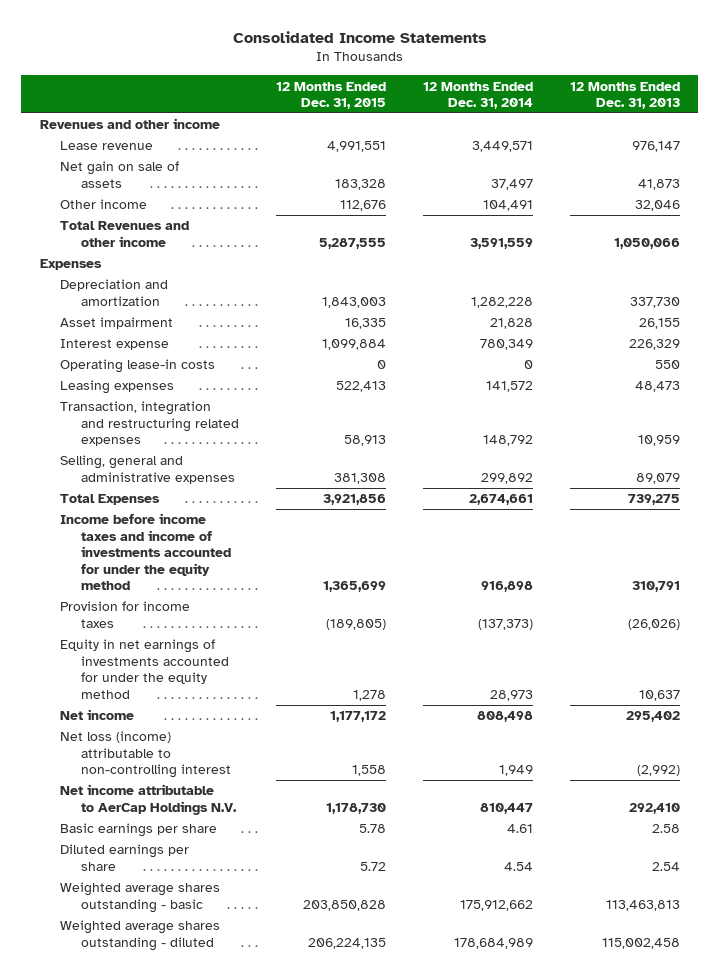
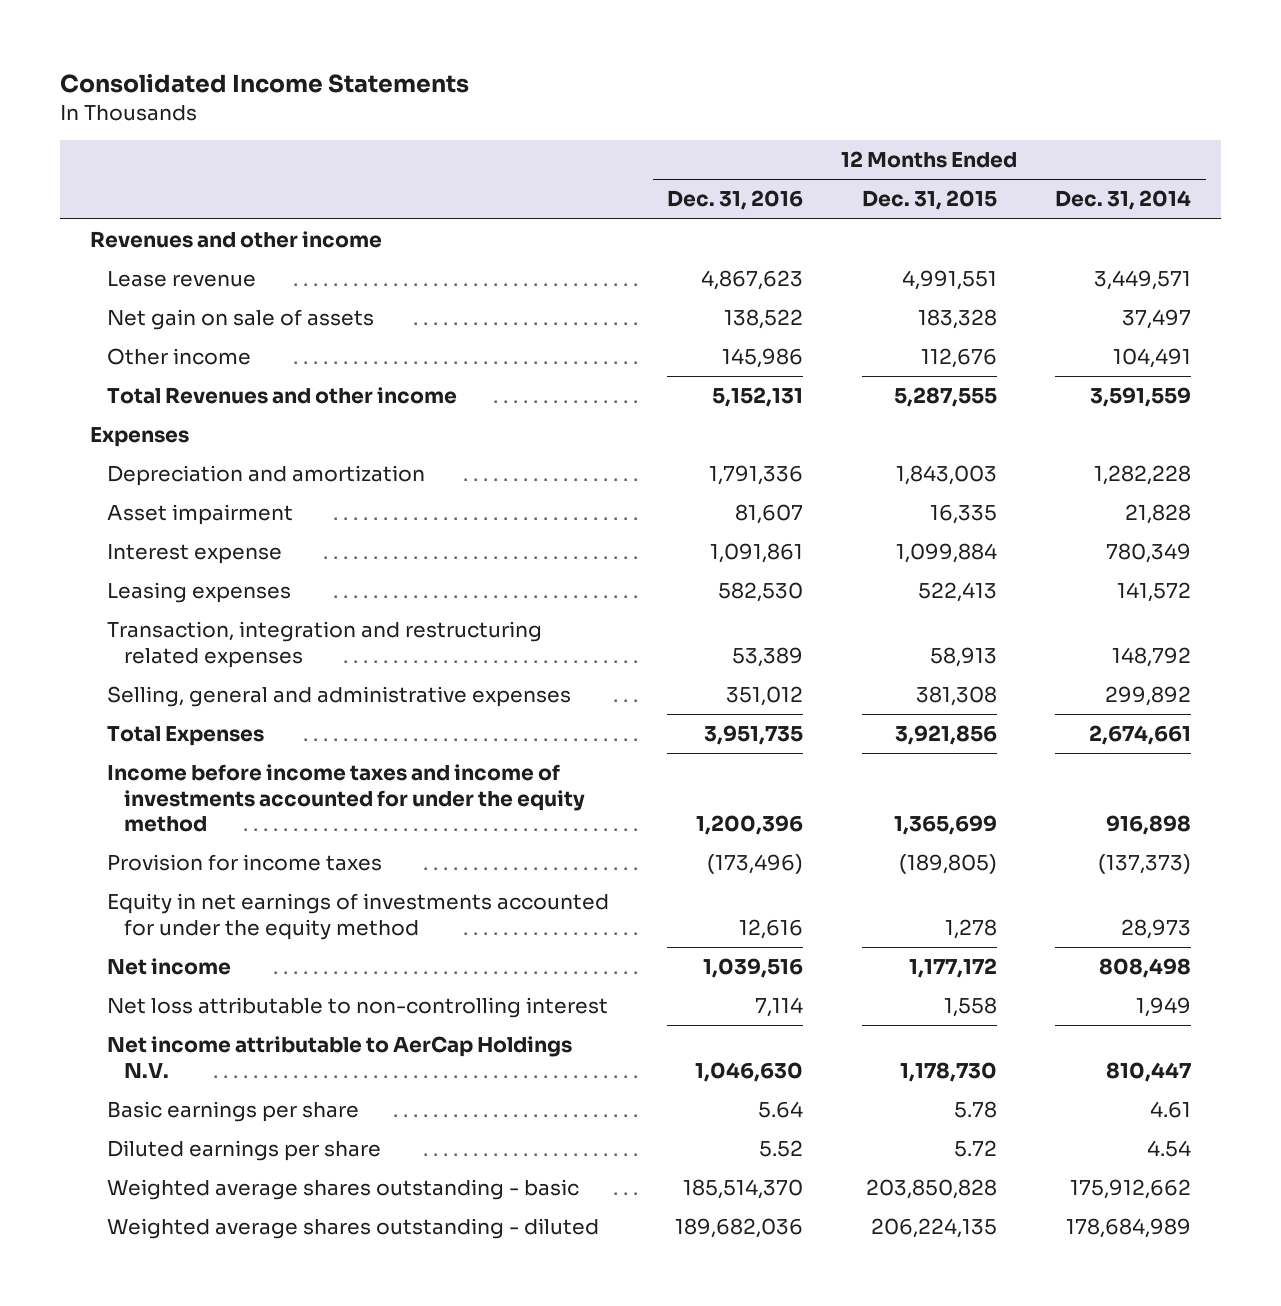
[569,81,680,109] 12 Months Ended Dec. 31, 2013 -> none
none -> [667,190,804,211] Dec. 31, 2016
[60,359,216,374] Operating lease-in costs -> none
[60,731,232,779] Net loss (income) attributable to non-controlling interest -> [106,997,608,1019] Net loss attributable to non-controlling interest

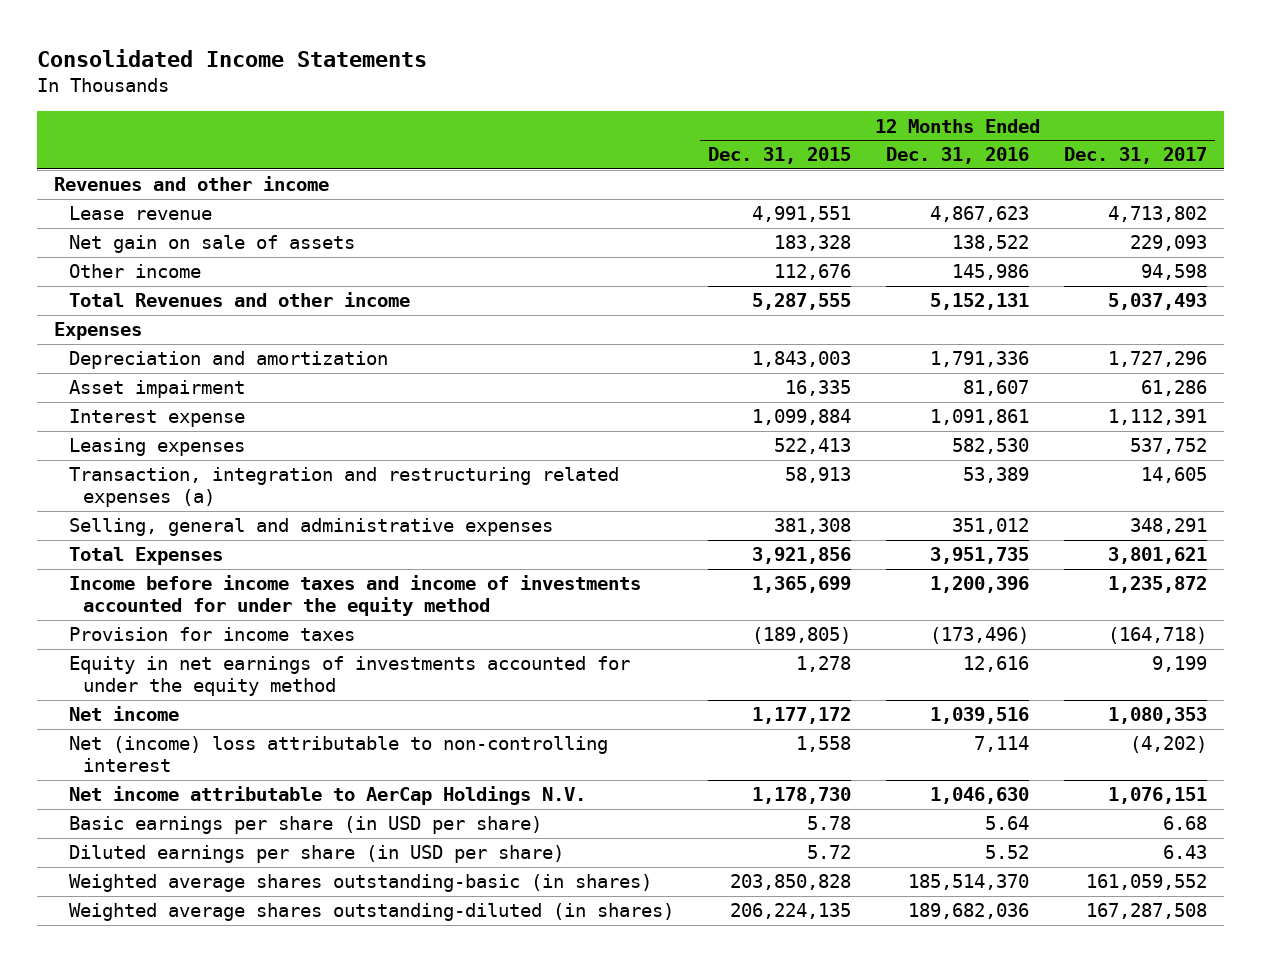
[1055,190,1192,211] Dec. 31, 2014 -> none
none -> [1063,147,1207,165] Dec. 31, 2017
[106,621,542,668] Transaction, integration and restructuring related expenses -> [68,467,619,508] Transaction, integration and restructuring related expenses (a)
[106,997,608,1019] Net loss attributable to non-controlling interest -> [68,736,608,773] Net (income) loss attributable to non-controlling interest
[106,1101,359,1123] Basic earnings per share -> [68,816,542,835] Basic earnings per share (in USD per share)
[106,1140,381,1162] Diluted earnings per share -> [68,845,564,864] Diluted earnings per share (in USD per share)
[106,1179,579,1201] Weighted average shares outstanding - basic -> [68,874,652,893] Weighted average shares outstanding-basic (in shares)
[106,1218,599,1240] Weighted average shares outstanding - diluted -> [68,903,674,922] Weighted average shares outstanding-diluted (in shares)

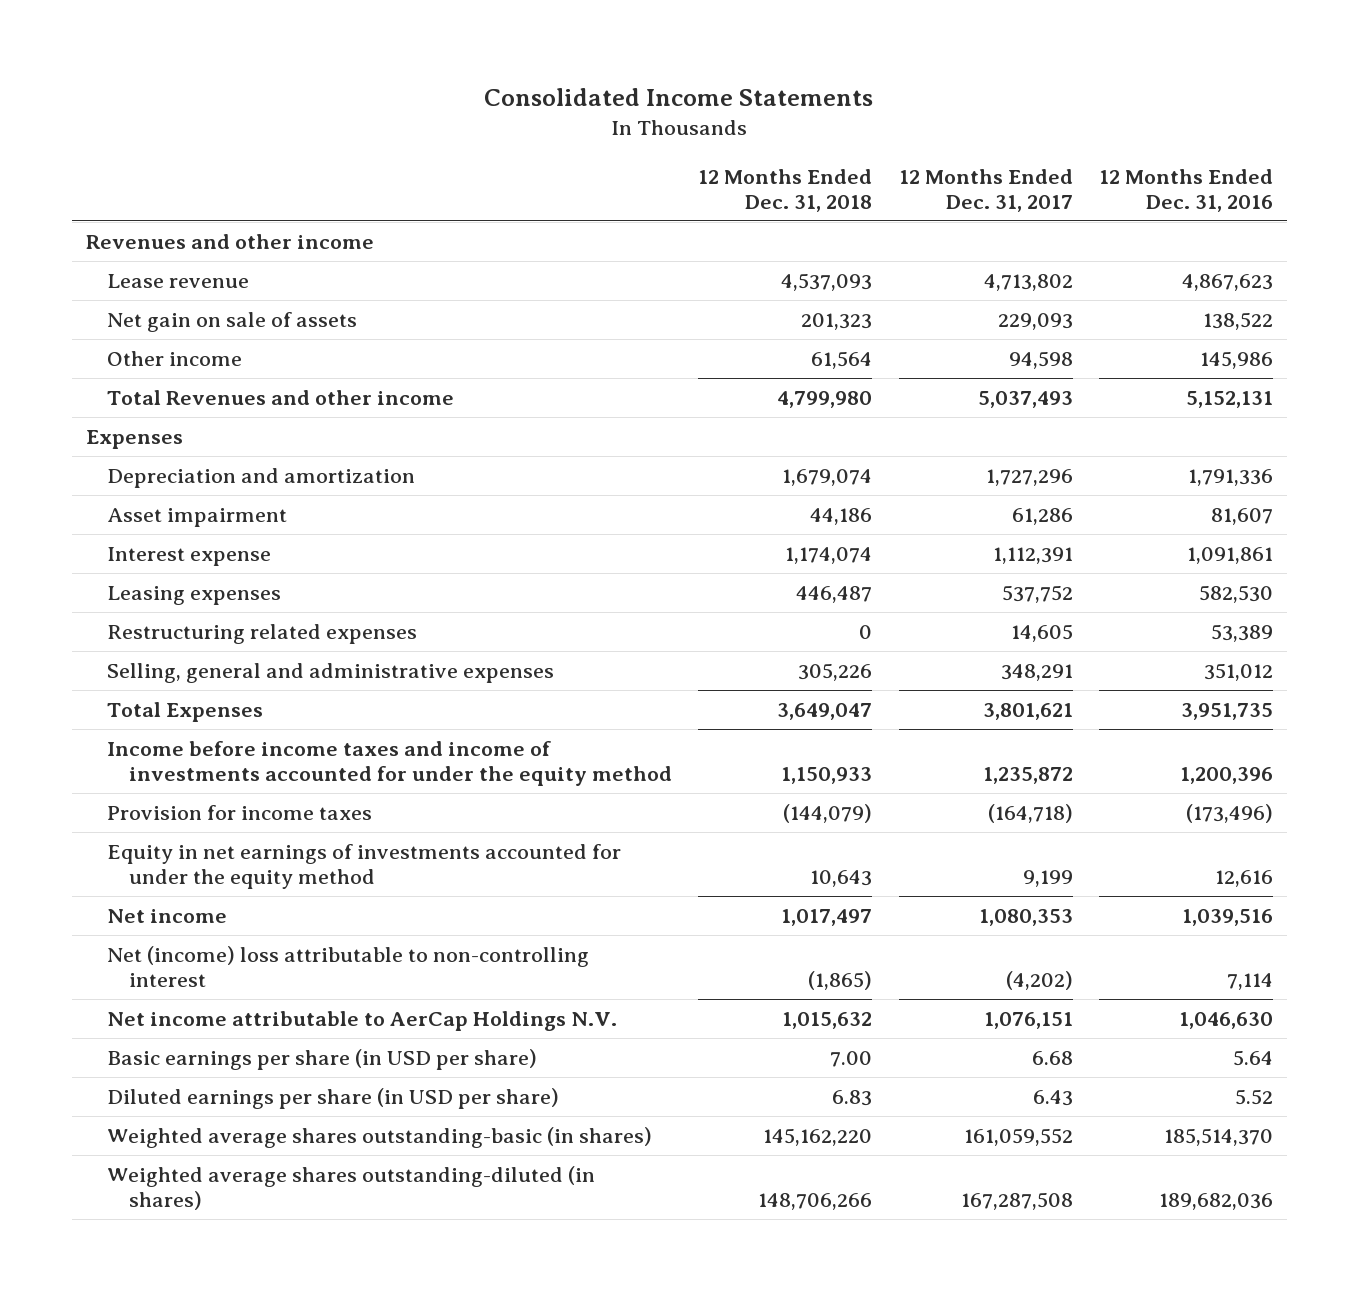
[708,147,852,165] Dec. 31, 2015 -> none
none -> [698,168,873,213] 12 Months Ended Dec. 31, 2018
[68,467,619,508] Transaction, integration and restructuring related expenses (a) -> [107,623,418,644] Restructuring related expenses

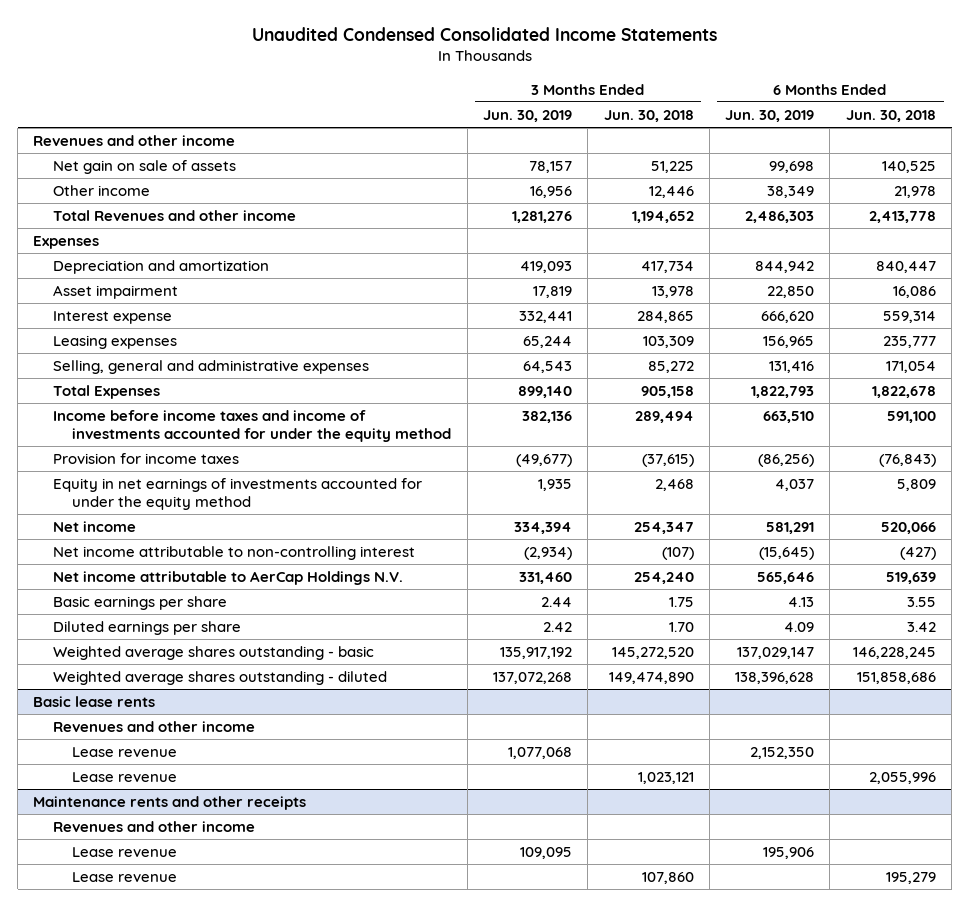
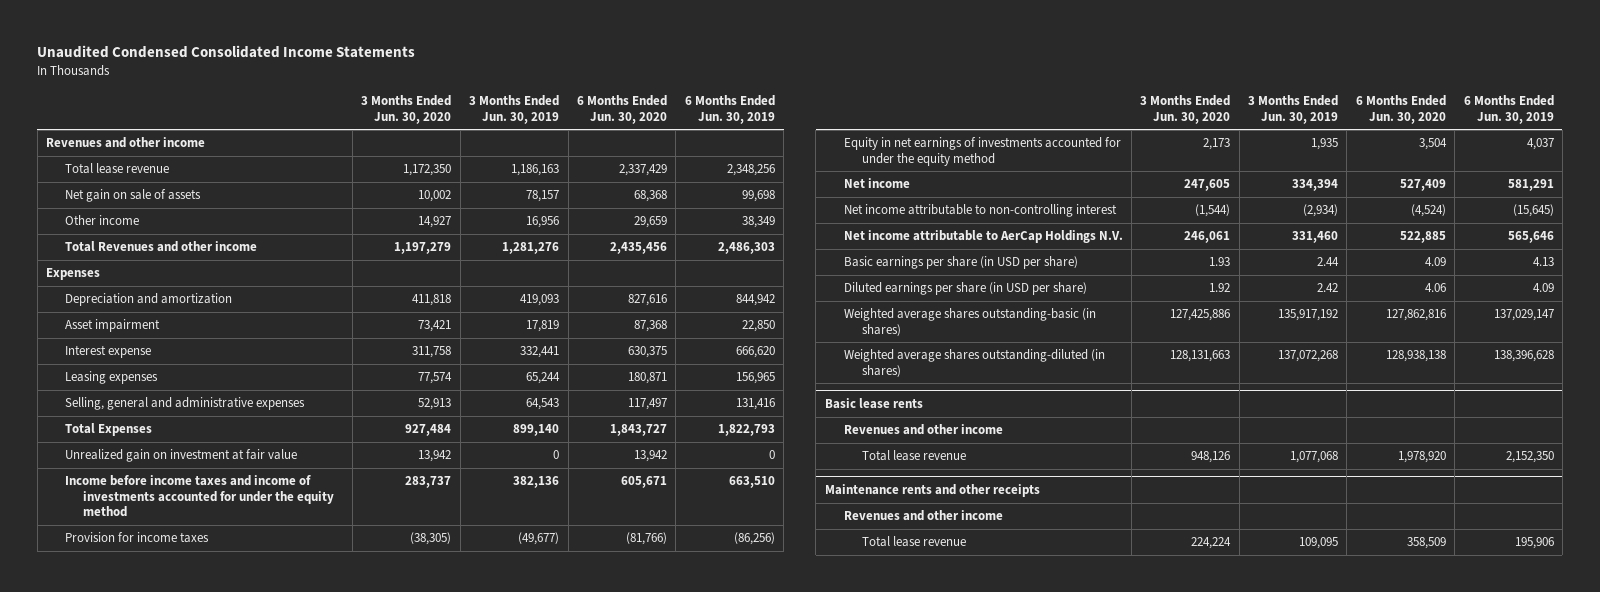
[603,109,694,122] Jun. 30, 2018 -> none
[845,109,936,122] Jun. 30, 2018 -> none
none -> [361,94,452,124] 3 Months Ended Jun. 30, 2020
none -> [576,94,667,124] 6 Months Ended Jun. 30, 2020
none -> [64,163,169,175] Total lease revenue
none -> [64,449,297,463] Unrealized gain on investment at fair value
[52,596,227,611] Basic earnings per share -> [843,256,1078,270] Basic earnings per share (in USD per share)
[52,621,241,636] Diluted earnings per share -> [843,282,1087,296] Diluted earnings per share (in USD per share)
[52,646,374,661] Weighted average shares outstanding - basic -> [843,308,1096,336] Weighted average shares outstanding-basic (in shares)
[52,671,387,686] Weighted average shares outstanding - diluted -> [843,349,1105,377] Weighted average shares outstanding-diluted (in shares)
[72,772,178,783] Lease revenue -> none
[72,747,178,758] Lease revenue -> [862,450,967,462] Total lease revenue
[72,872,178,883] Lease revenue -> none
[72,847,178,858] Lease revenue -> [862,536,967,548] Total lease revenue

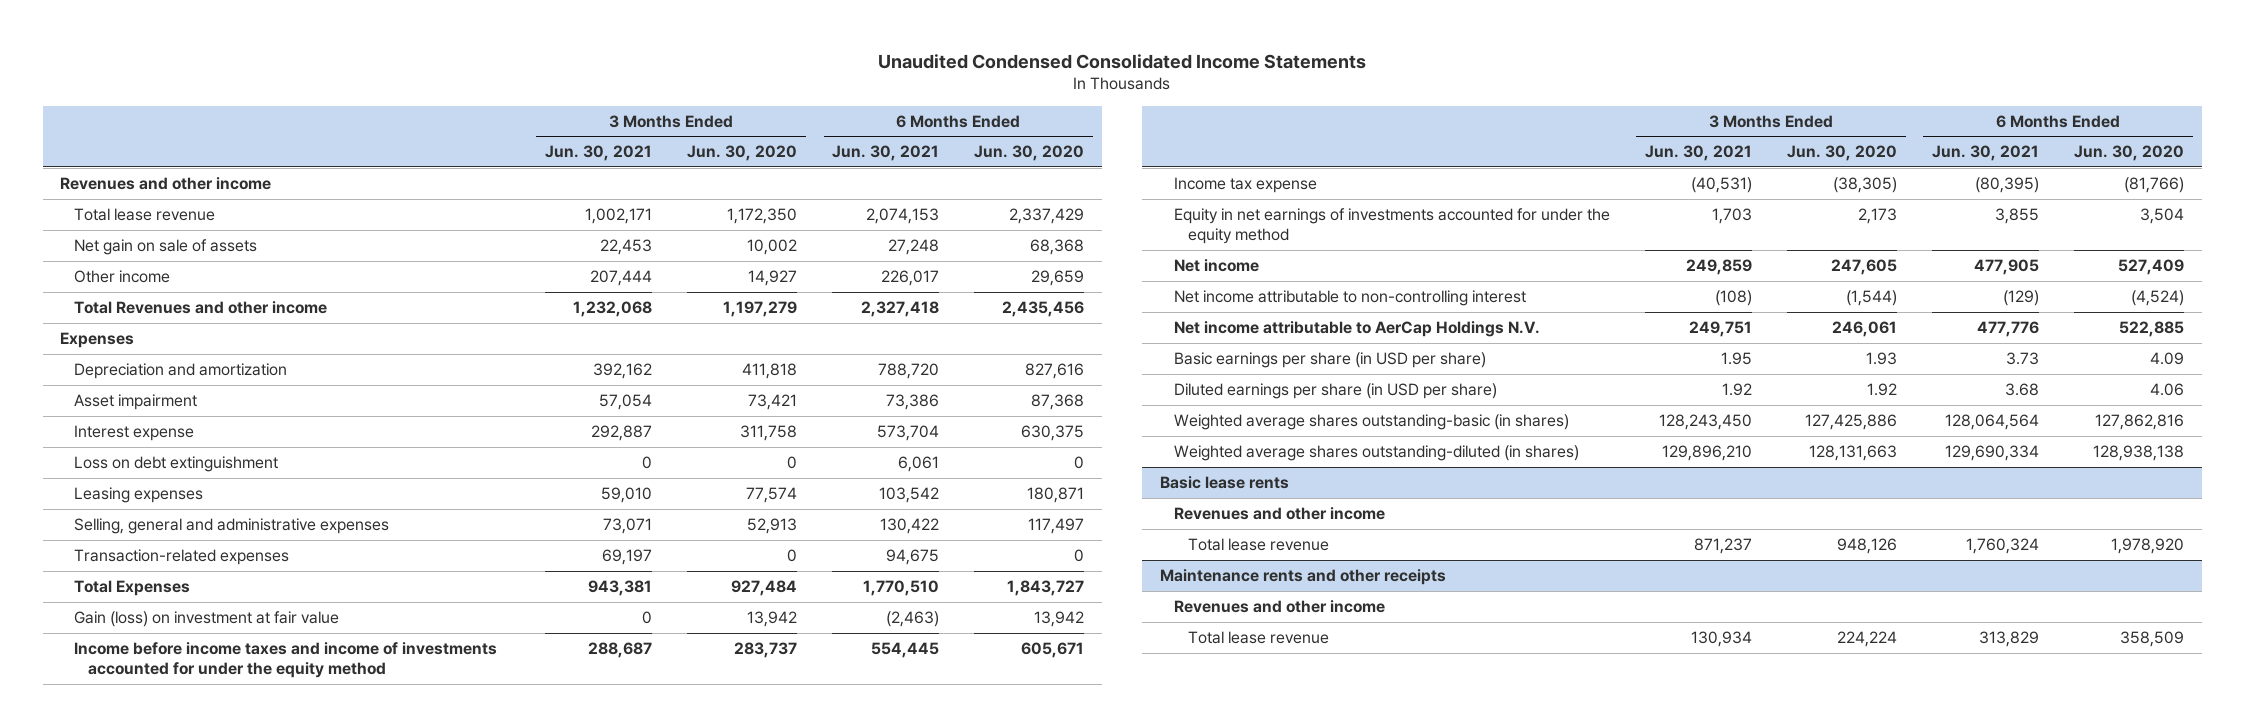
[469,94,560,124] 3 Months Ended Jun. 30, 2019 -> none
[684,94,775,124] 6 Months Ended Jun. 30, 2019 -> none
none -> [545,145,653,162] Jun. 30, 2021
none -> [832,145,940,162] Jun. 30, 2021
none -> [73,456,278,473] Loss on debt extinguishment
none -> [73,549,289,566] Transaction-related expenses
[64,449,297,463] Unrealized gain on investment at fair value -> [73,611,339,628] Gain (loss) on investment at fair value
[64,532,209,544] Provision for income taxes -> [1173,177,1317,194] Income tax expense

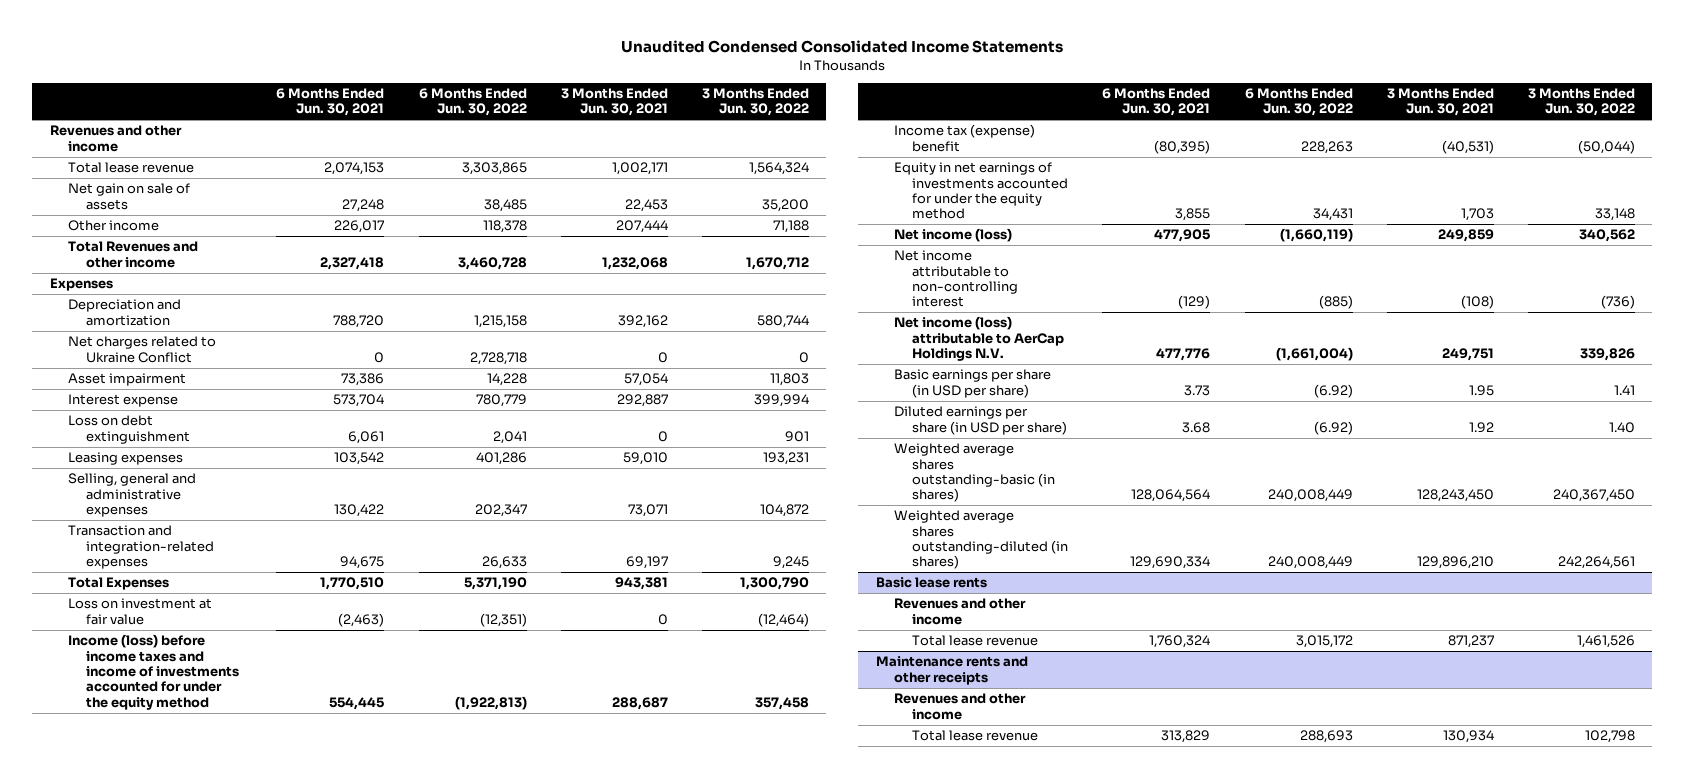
[687,145,798,162] Jun. 30, 2020 -> none
[974,145,1085,162] Jun. 30, 2020 -> none
none -> [418,88,527,117] 6 Months Ended Jun. 30, 2022
none -> [702,88,810,117] 3 Months Ended Jun. 30, 2022
none -> [67,336,216,363] Net charges related to Ukraine Conflict
[73,549,289,566] Transaction-related expenses -> [67,525,215,569] Transaction and integration-related expenses
[73,611,339,628] Gain (loss) on investment at fair value -> [67,598,212,625] Loss on investment at fair value
[73,642,497,678] Income before income taxes and income of investments accounted for under the equity method -> [67,634,240,710] Income (loss) before income taxes and income of investments accounted for under the equity method
[1173,177,1317,194] Income tax expense -> [893,124,1035,152] Income tax (expense) benefit
[1173,259,1259,273] Net income -> [893,228,1012,243] Net income (loss)
[1173,321,1540,338] Net income attributable to AerCap Holdings N.V. -> [893,316,1065,361] Net income (loss) attributable to AerCap Holdings N.V.

